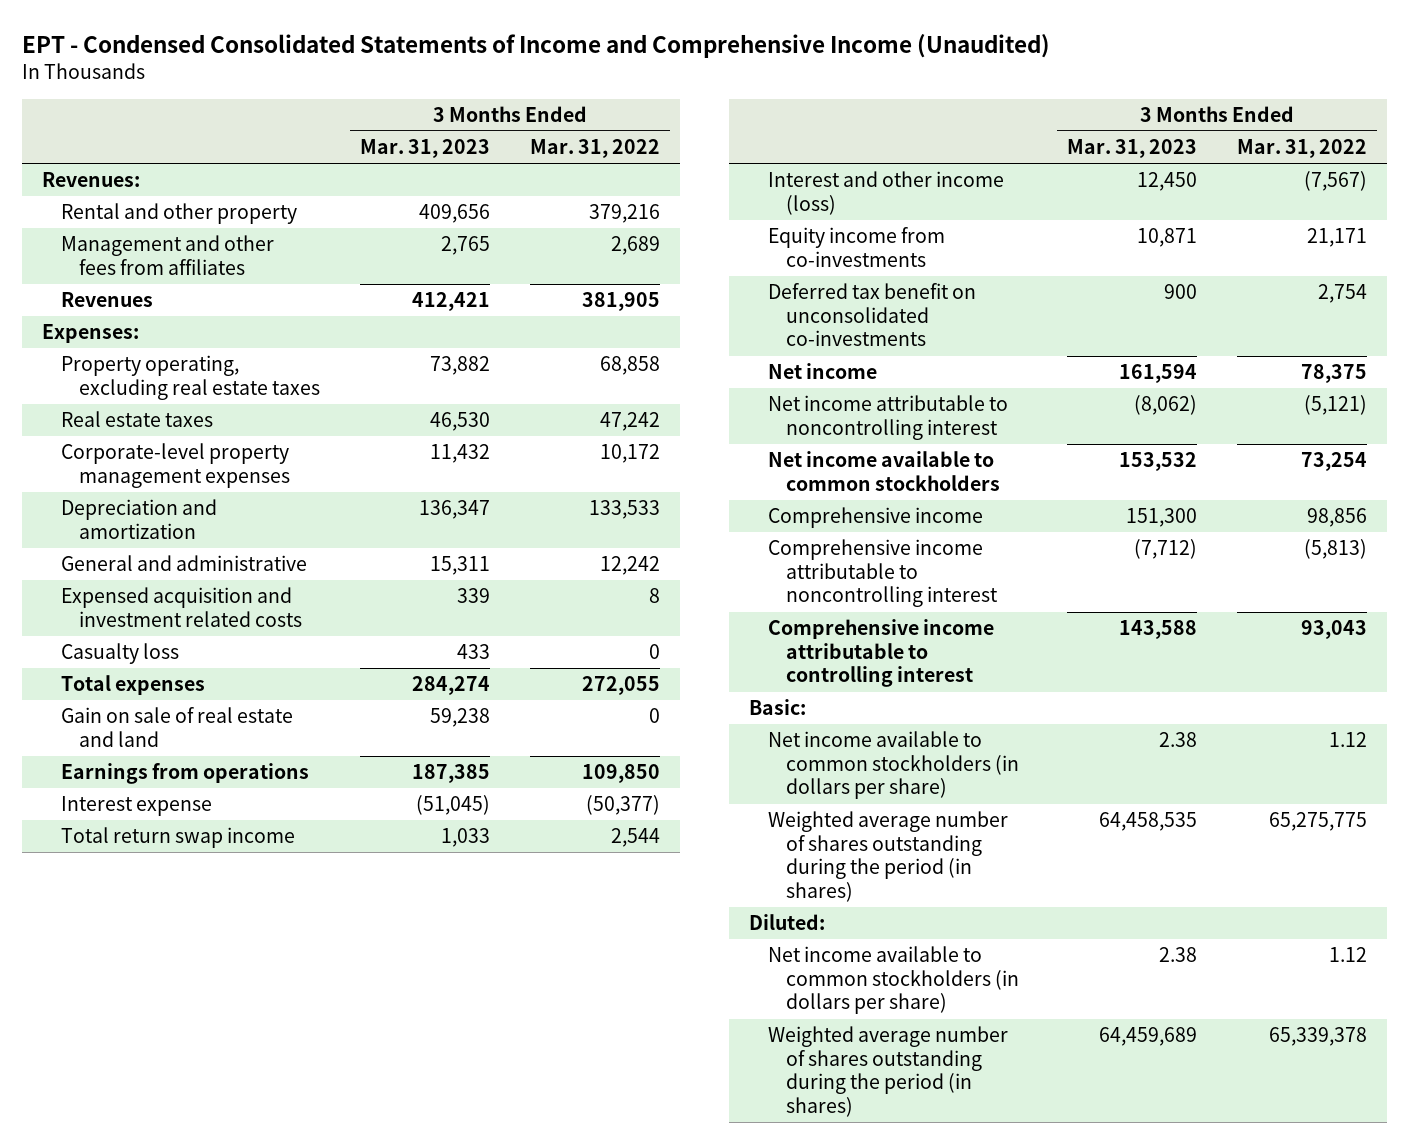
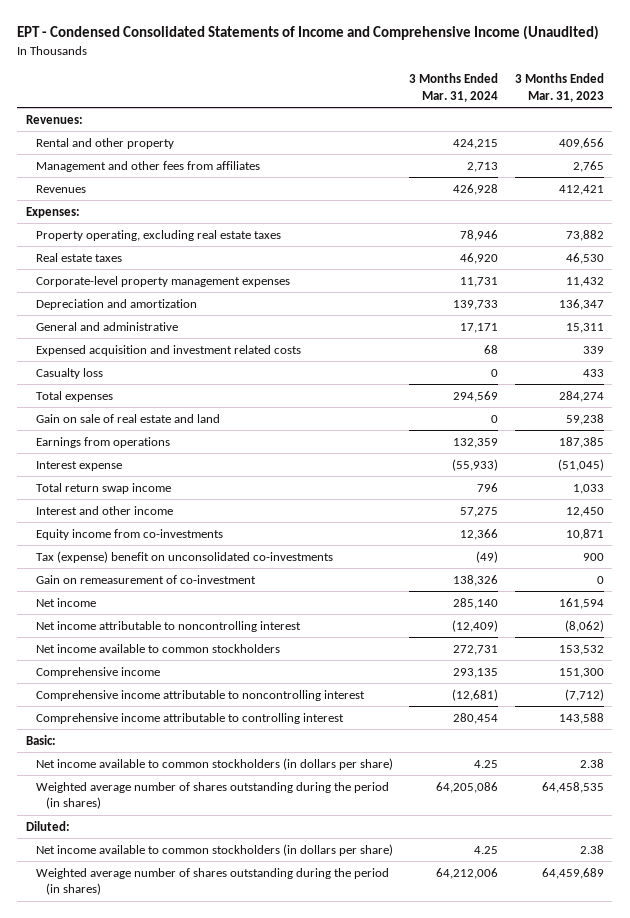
[530,139,661,159] Mar. 31, 2022 -> none
none -> [409,73,499,102] 3 Months Ended Mar. 31, 2024
[767,171,1004,215] Interest and other income (loss) -> [35,505,173,515] Interest and other income
[767,283,976,347] Deferred tax benefit on unconsolidated co-investments -> [35,550,333,563] Tax (expense) benefit on unconsolidated co-investments
none -> [35,574,256,584] Gain on remeasurement of co-investment

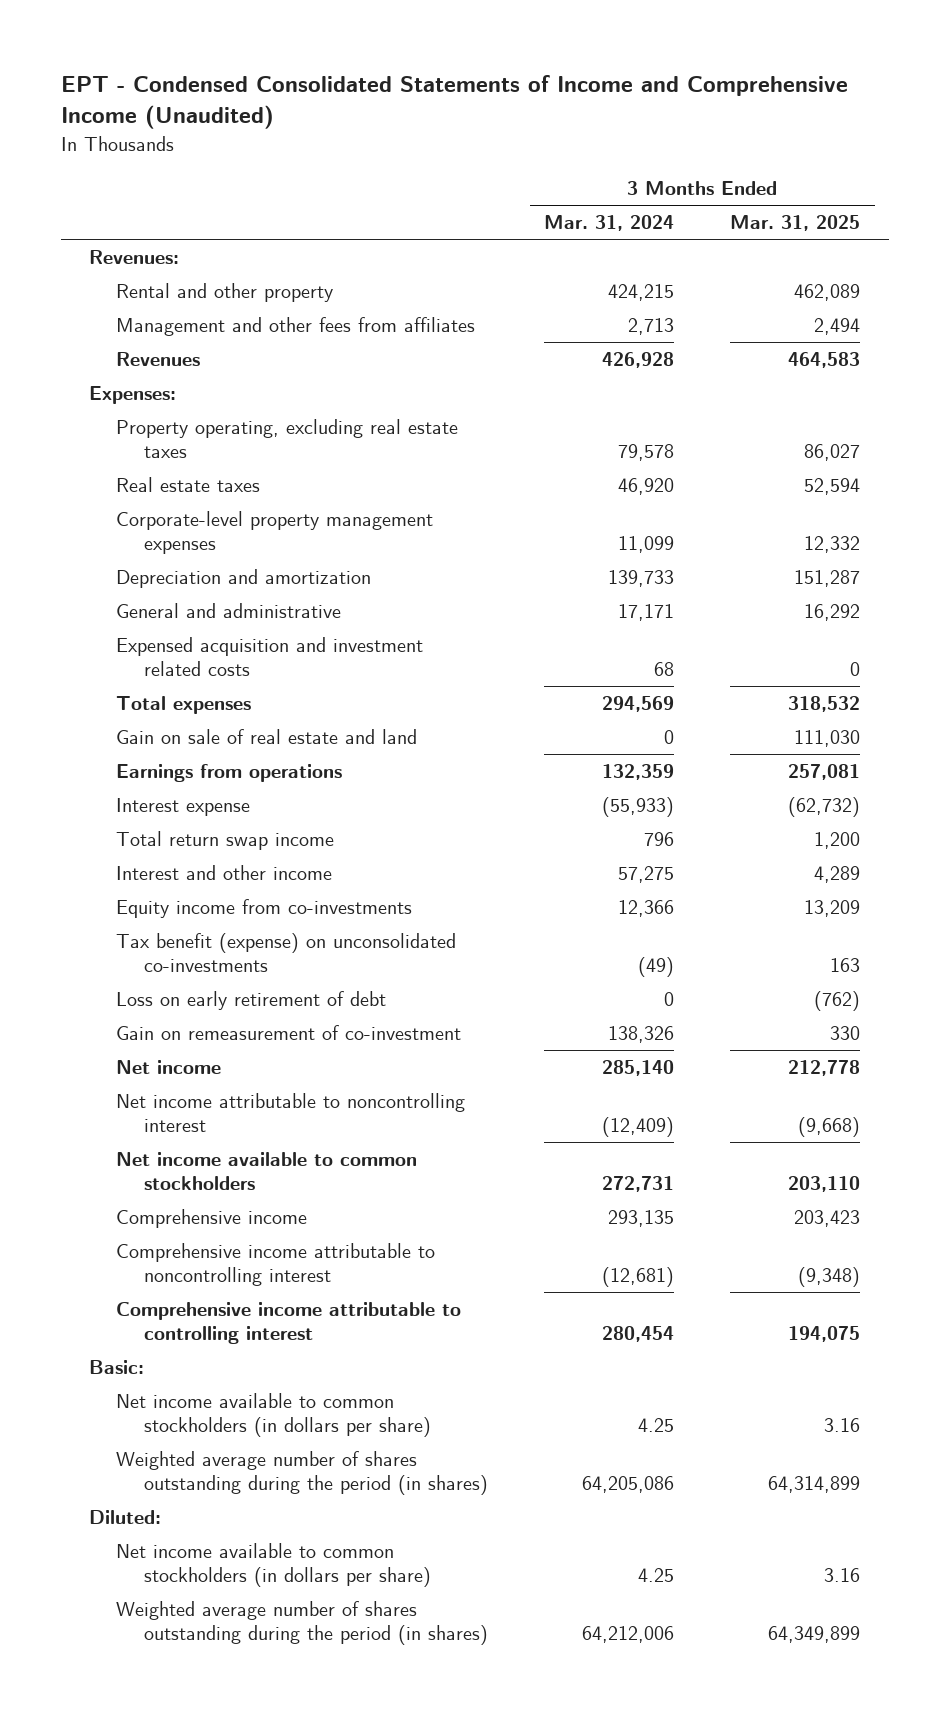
[514,73,604,102] 3 Months Ended Mar. 31, 2023 -> none
none -> [730,215,861,232] Mar. 31, 2025
[460,229,499,241] 78,946 -> [618,443,675,461] 79,578
[460,276,499,287] 11,731 -> [618,535,675,553] 11,099
[35,367,103,379] Casualty loss -> none
[35,550,333,563] Tax (expense) benefit on unconsolidated co-investments -> [116,933,457,972] Tax benefit (expense) on unconsolidated co-investments
none -> [116,991,387,1011] Loss on early retirement of debt

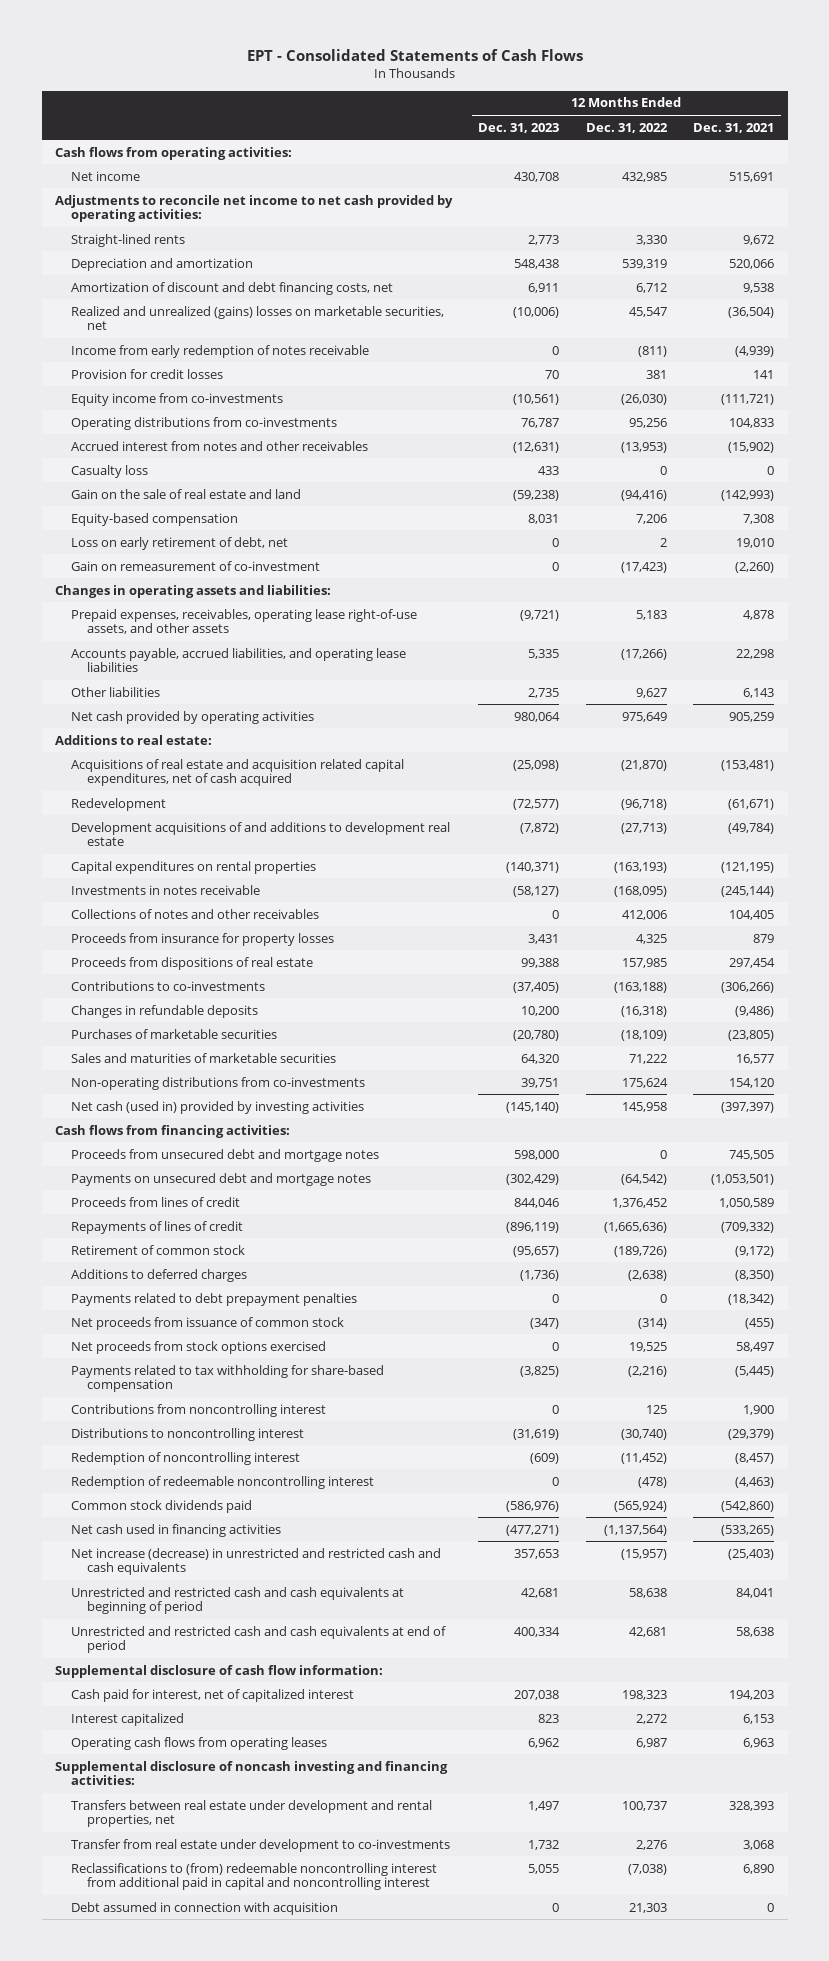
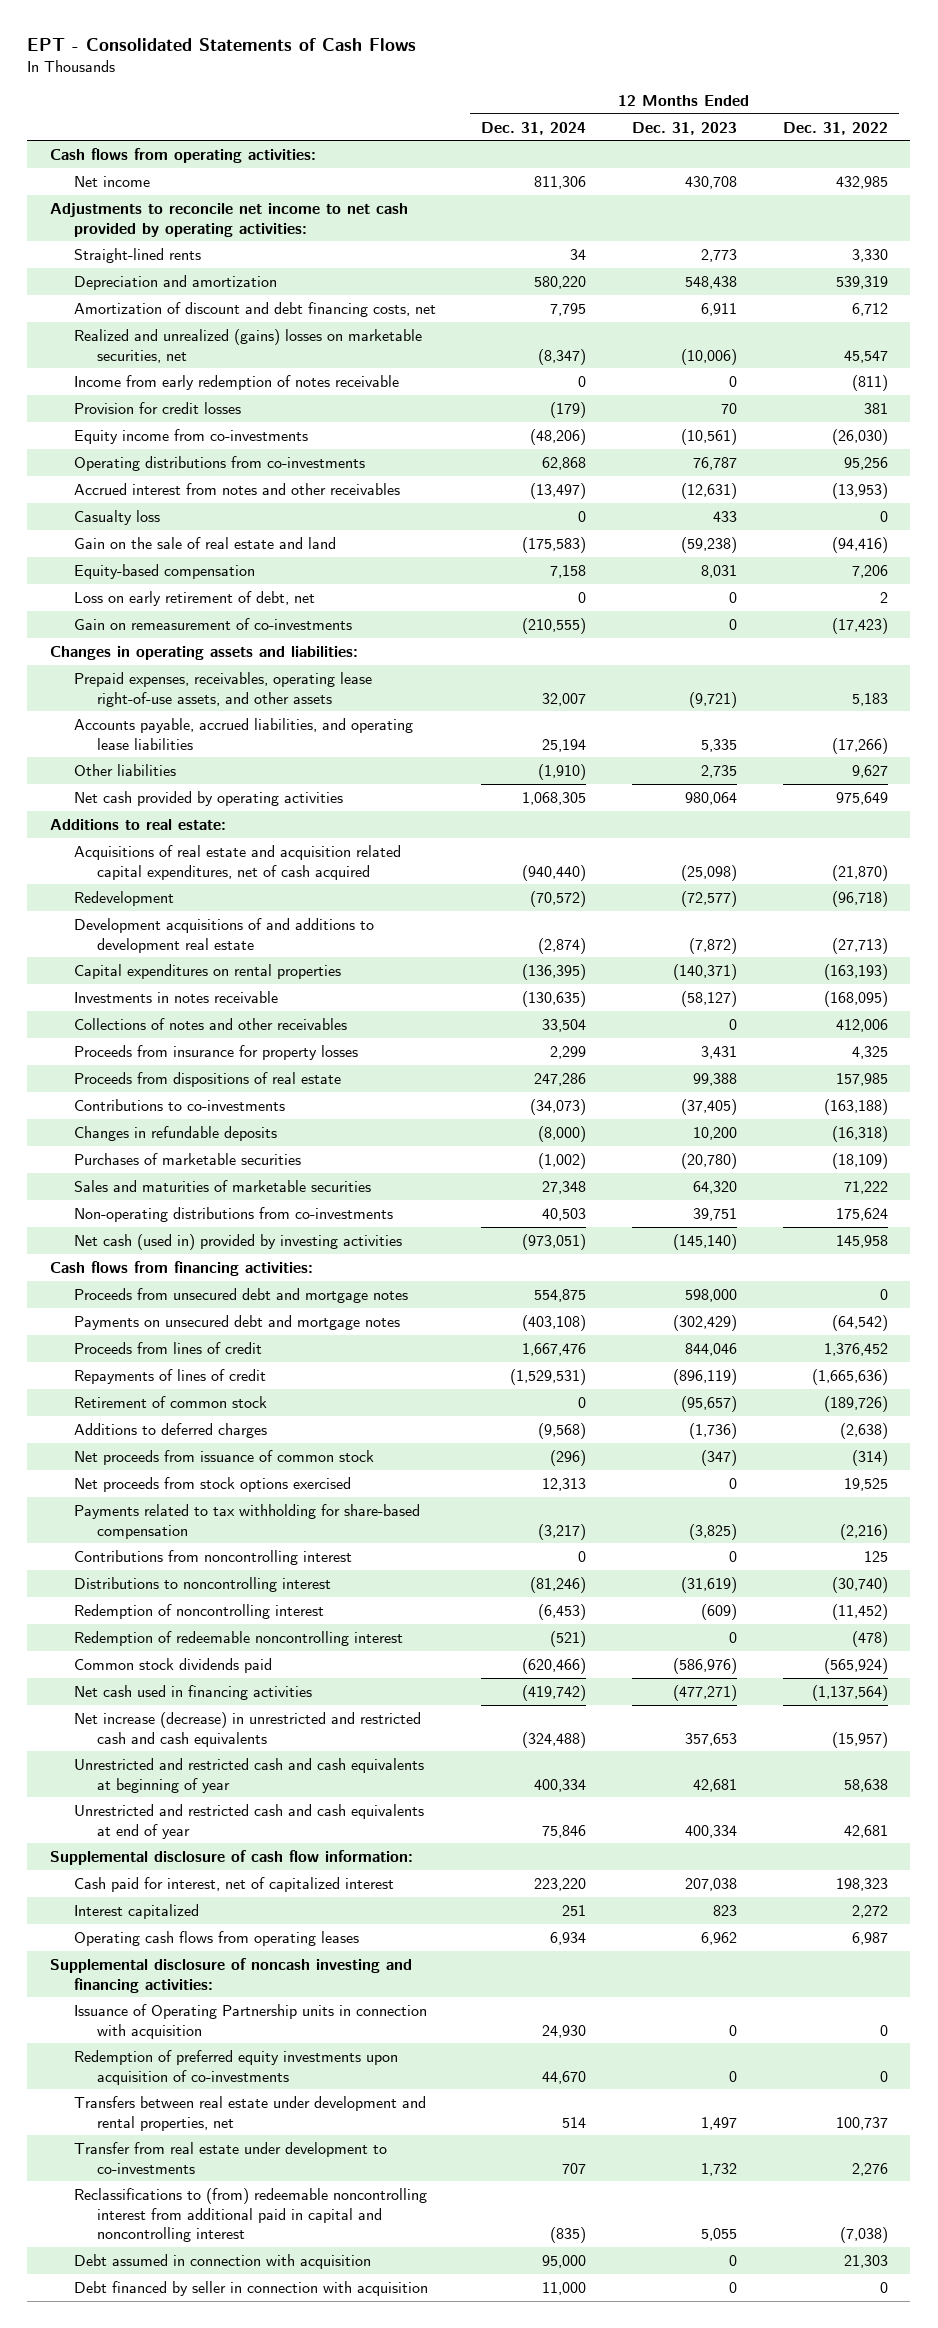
[693,122,775,133] Dec. 31, 2021 -> none
none -> [481,121,587,135] Dec. 31, 2024
[70,560,320,571] Gain on remeasurement of co-investment -> [73,617,352,630] Gain on remeasurement of co-investments
[70,1292,357,1306] Payments related to debt prepayment penalties -> none
[70,1586,404,1614] Unrestricted and restricted cash and cash equivalents at beginning of period -> [73,1757,424,1793] Unrestricted and restricted cash and cash equivalents at beginning of year
[70,1625,446,1653] Unrestricted and restricted cash and cash equivalents at end of period -> [73,1803,424,1839] Unrestricted and restricted cash and cash equivalents at end of year
none -> [73,2003,427,2039] Issuance of Operating Partnership units in connection with acquisition
none -> [73,2049,398,2085] Redemption of preferred equity investments upon acquisition of co-investments
none -> [73,2280,428,2296] Debt financed by seller in connection with acquisition

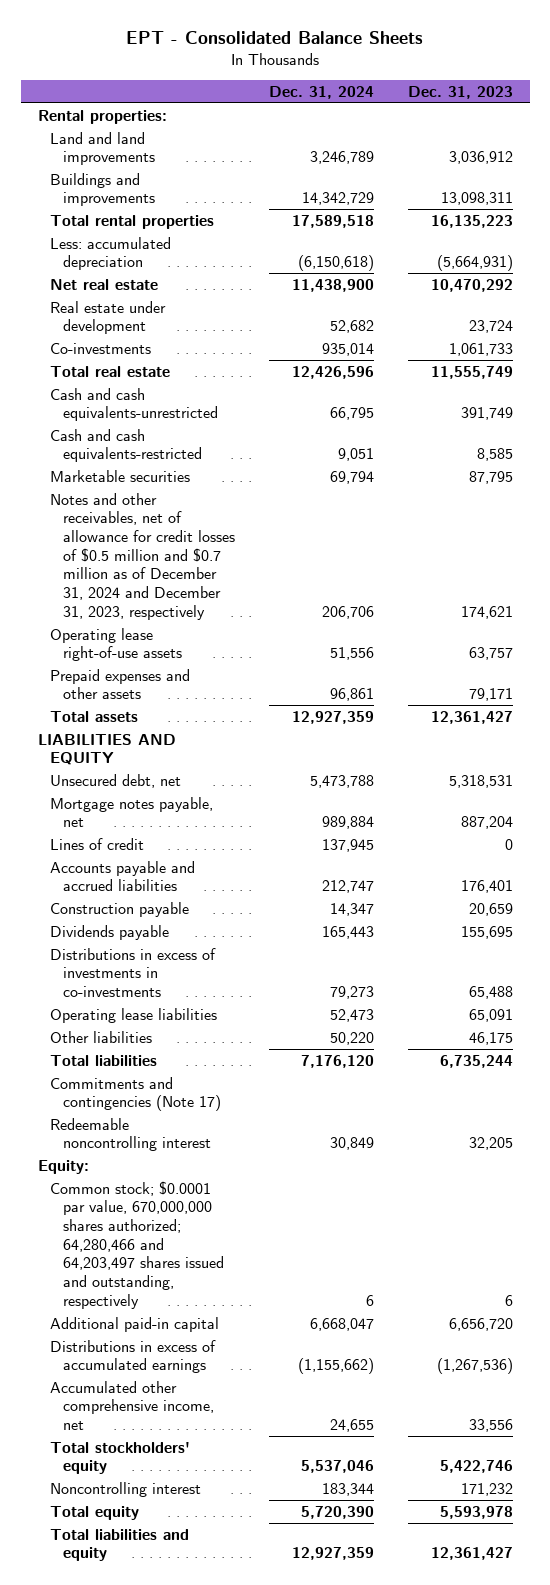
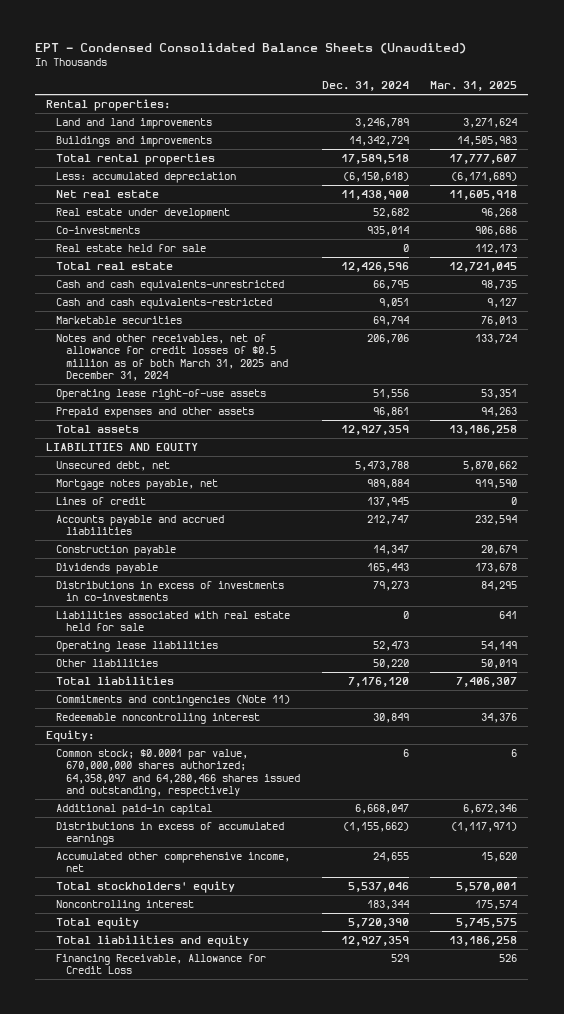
[126,31,424,45] EPT - Consolidated Balance Sheets -> [35,42,467,54] EPT - Condensed Consolidated Balance Sheets (Unaudited)
[407,85,513,99] Dec. 31, 2023 -> none
none -> [430,81,518,92] Mar. 31, 2025
none -> [56,243,207,252] Real estate held for sale
[50,492,235,620] Notes and other receivables, net of allowance for credit losses of $0.5 million and $0.7 million as of December 31, 2024 and December 31, 2023, respectively -> [56,333,289,382] Notes and other receivables, net of allowance for credit losses of $0.5 million as of both March 31, 2025 and December 31, 2024
none -> [56,610,291,632] Liabilities associated with real estate held for sale
[50,1076,221,1112] Commitments and contingencies (Note 17) -> [56,694,291,706] Commitments and contingencies (Note 11)
[50,1180,224,1309] Common stock; $0.0001 par value, 670,000,000 shares authorized; 64,280,466 and 64,203,497 shares issued and outstanding, respectively -> [56,748,301,798] Common stock; $0.0001 par value, 670,000,000 shares authorized; 64,358,097 and 64,280,466 shares issued and outstanding, respectively
none -> [56,953,267,975] Financing Receivable, Allowance for Credit Loss

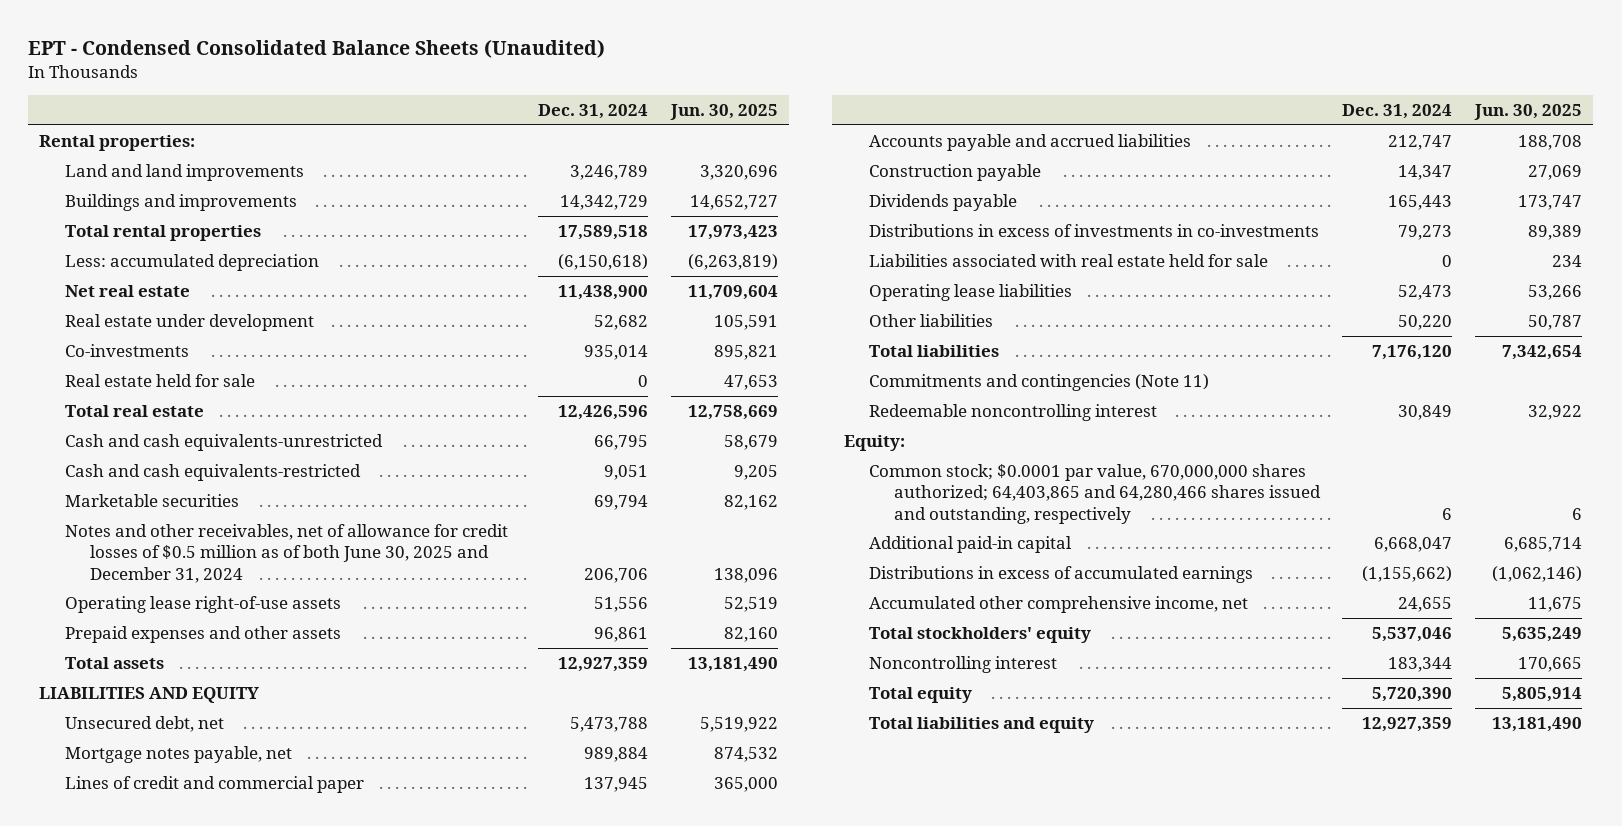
[430,81,518,92] Mar. 31, 2025 -> none
none -> [670,103,779,120] Jun. 30, 2025
[56,333,289,382] Notes and other receivables, net of allowance for credit losses of $0.5 million as of both March 31, 2025 and December 31, 2024 -> [64,523,508,583] Notes and other receivables, net of allowance for credit losses of $0.5 million as of both June 30, 2025 and December 31, 2024
[56,496,147,505] Lines of credit -> [64,775,364,793] Lines of credit and commercial paper
[56,748,301,798] Common stock; $0.0001 par value, 670,000,000 shares authorized; 64,358,097 and 64,280,466 shares issued and outstanding, respectively -> [868,463,1321,524] Common stock; $0.0001 par value, 670,000,000 shares authorized; 64,403,865 and 64,280,466 shares issued and outstanding, respectively
[56,953,267,975] Financing Receivable, Allowance for Credit Loss -> none

